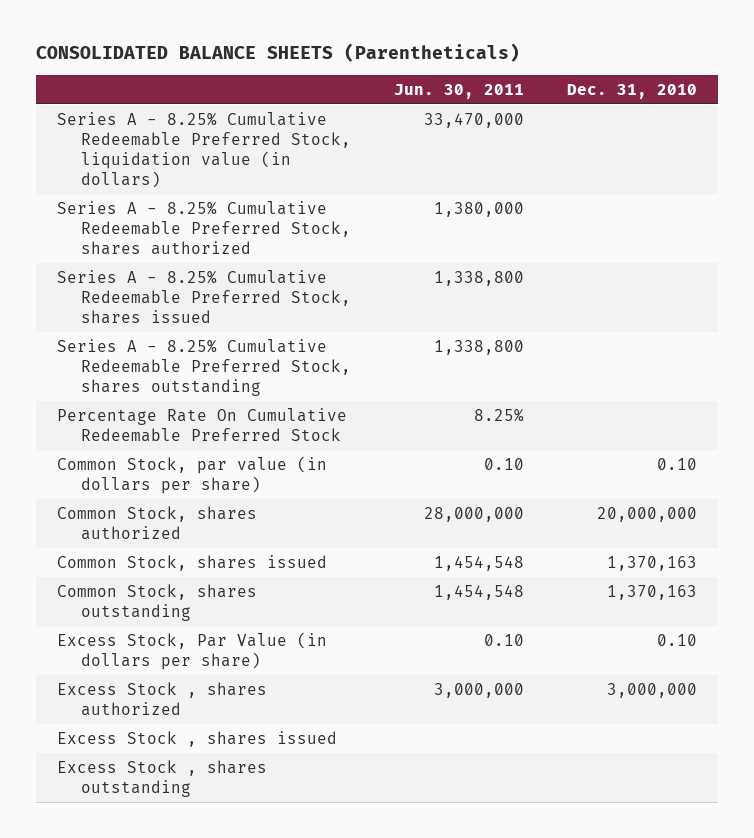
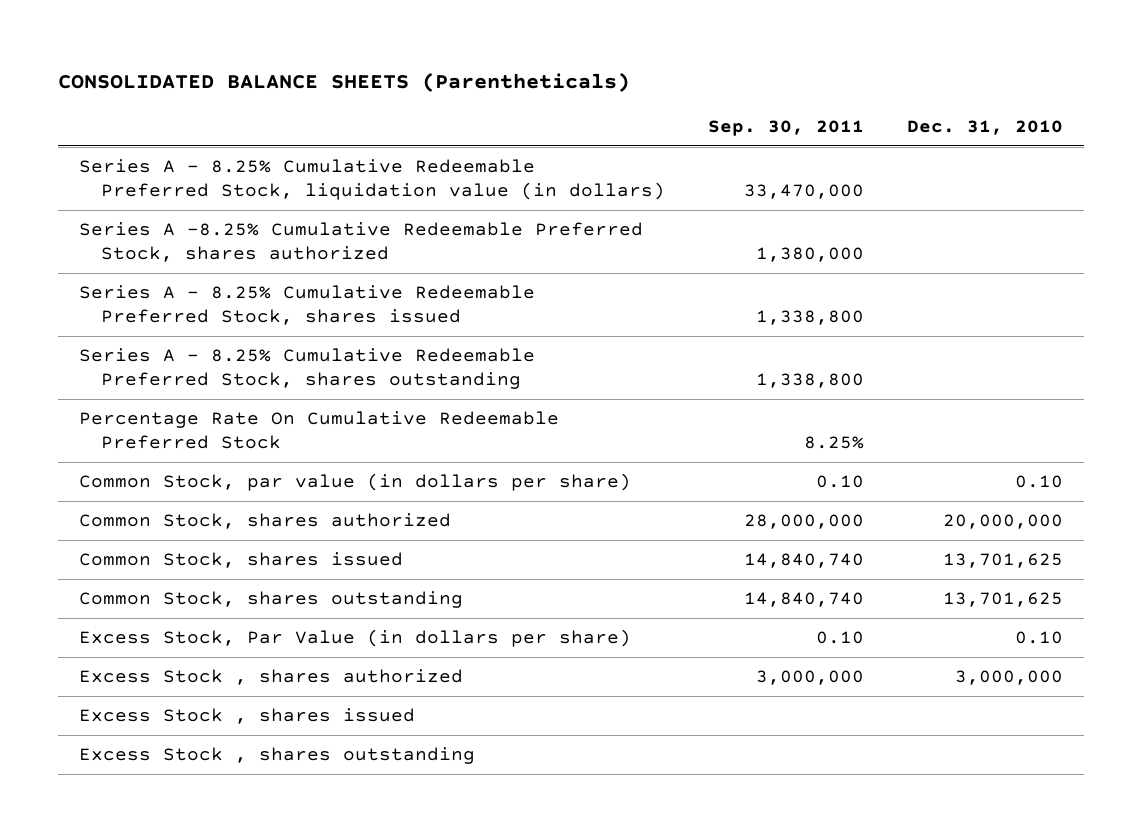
[393,83,524,99] Jun. 30, 2011 -> none
none -> [707,119,864,136] Sep. 30, 2011
[57,200,351,255] Series A - 8.25% Cumulative Redeemable Preferred Stock, shares authorized -> [79,222,644,263] Series A -8.25% Cumulative Redeemable Preferred Stock, shares authorized
[606,555,697,571] 1,370,163 -> [942,553,1063,569] 13,701,625
[606,584,697,600] 1,370,163 -> [942,592,1063,608] 13,701,625

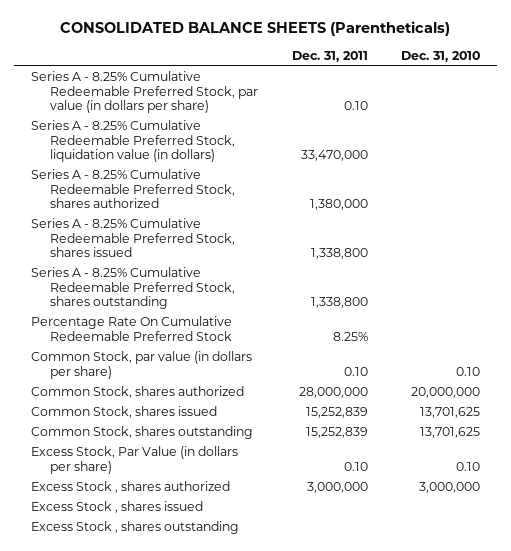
[707,119,864,136] Sep. 30, 2011 -> none
none -> [291,51,368,63] Dec. 31, 2011
none -> [30,71,258,114] Series A - 8.25% Cumulative Redeemable Preferred Stock, par value (in dollars per share)
[79,222,644,263] Series A -8.25% Cumulative Redeemable Preferred Stock, shares authorized -> [30,169,235,209] Series A - 8.25% Cumulative Redeemable Preferred Stock, shares authorized

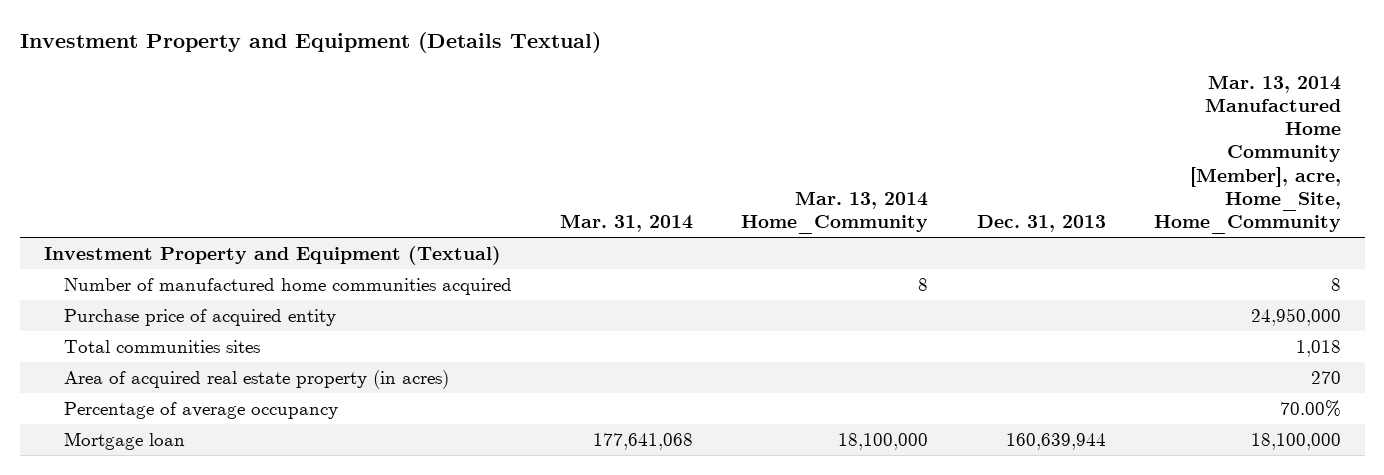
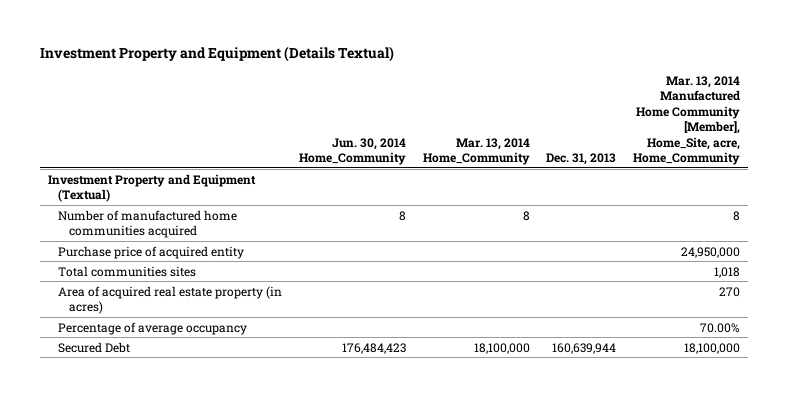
[560,214,694,233] Mar. 31, 2014 -> none
[1153,74,1341,235] Mar. 13, 2014 Manufactured Home Community [Member], acre, Home_Site, Home_Community -> none
none -> [298,137,406,165] Jun. 30, 2014 Home_Community
none -> [633,76,741,165] Mar. 13, 2014 Manufactured Home Community [Member], Home_Site, acre, Home_Community
[64,431,186,450] Mortgage loan -> [58,341,131,353] Secured Debt

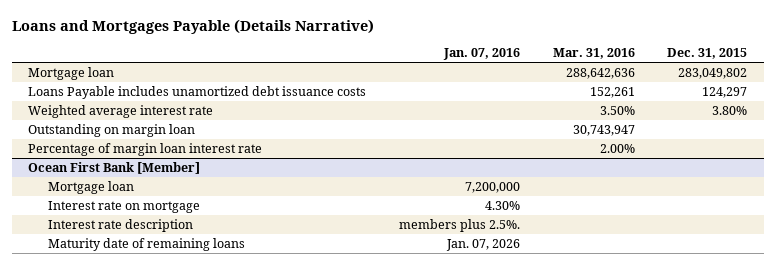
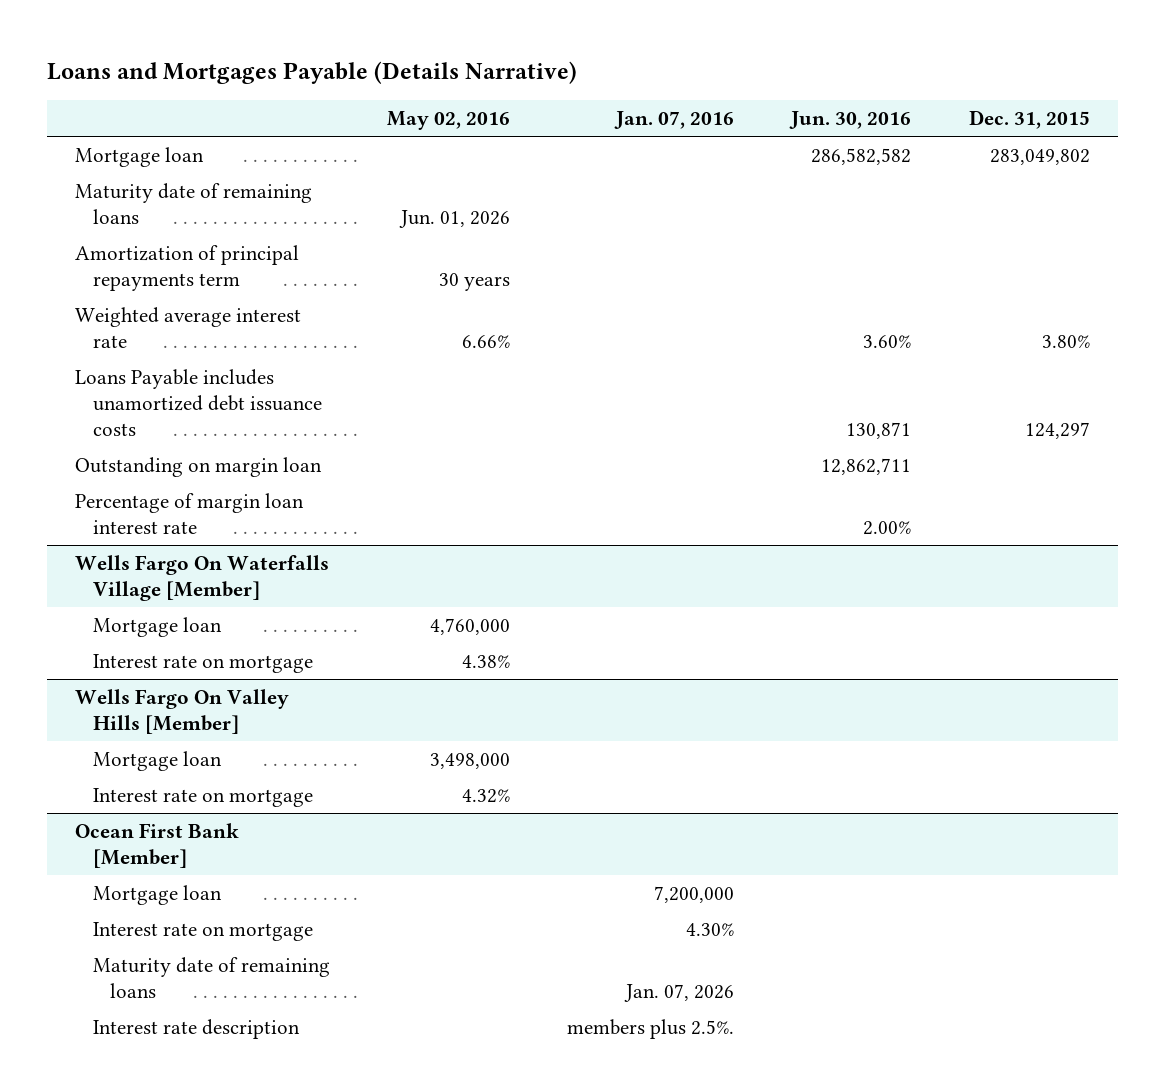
[552,48,635,60] Mar. 31, 2016 -> none
none -> [386,110,510,130] May 02, 2016
none -> [789,110,912,129] Jun. 30, 2016
none -> [75,182,313,224] Maturity date of remaining loans
none -> [75,244,300,291] Amortization of principal repayments term
[27,85,366,99] Loans Payable includes unamortized debt issuance costs -> [75,368,322,437] Loans Payable includes unamortized debt issuance costs
none -> [75,554,330,601] Wells Fargo On Waterfalls Village [Member]
none -> [92,616,222,637] Mortgage loan
none -> [92,653,313,673] Interest rate on mortgage
none -> [75,688,290,734] Wells Fargo On Valley Hills [Member]
none -> [92,750,222,771] Mortgage loan
none -> [92,787,313,807] Interest rate on mortgage
[47,218,193,232] Interest rate description -> [92,1018,300,1039] Interest rate description

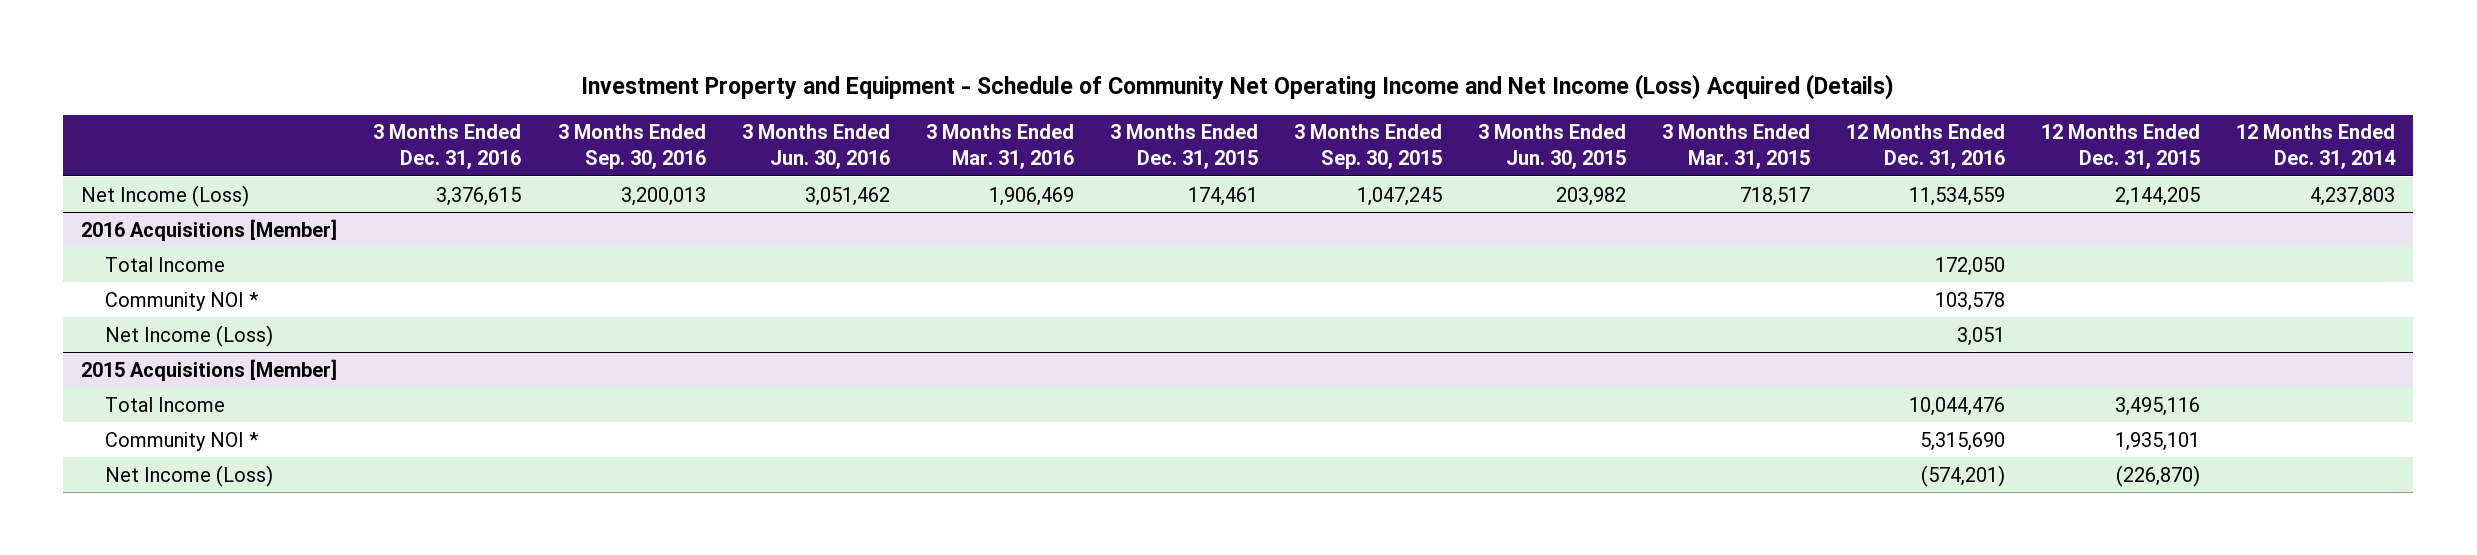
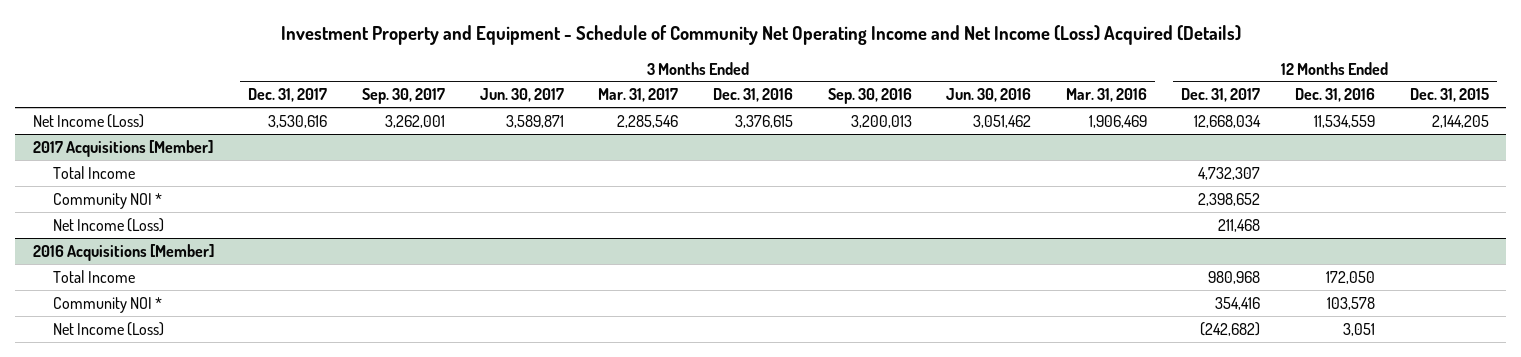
[1109,124,1258,170] 3 Months Ended Dec. 31, 2015 -> none
[1293,124,1442,170] 3 Months Ended Sep. 30, 2015 -> none
[1478,124,1627,170] 3 Months Ended Jun. 30, 2015 -> none
[1662,124,1811,170] 3 Months Ended Mar. 31, 2015 -> none
[2236,124,2397,170] 12 Months Ended Dec. 31, 2014 -> none
none -> [248,88,328,103] Dec. 31, 2017
none -> [361,88,445,105] Sep. 30, 2017
none -> [479,88,564,103] Jun. 30, 2017
none -> [598,88,679,103] Mar. 31, 2017
none -> [1181,88,1261,103] Dec. 31, 2017
none -> [32,139,213,157] 2017 Acquisitions [Member]
none -> [52,165,135,179] Total Income
none -> [52,192,162,209] Community NOI *
none -> [52,217,164,232] Net Income (Loss)
[81,358,338,381] 2015 Acquisitions [Member] -> none
[104,396,225,412] Total Income -> none
[104,431,259,451] Community NOI * -> none
[104,464,273,487] Net Income (Loss) -> none

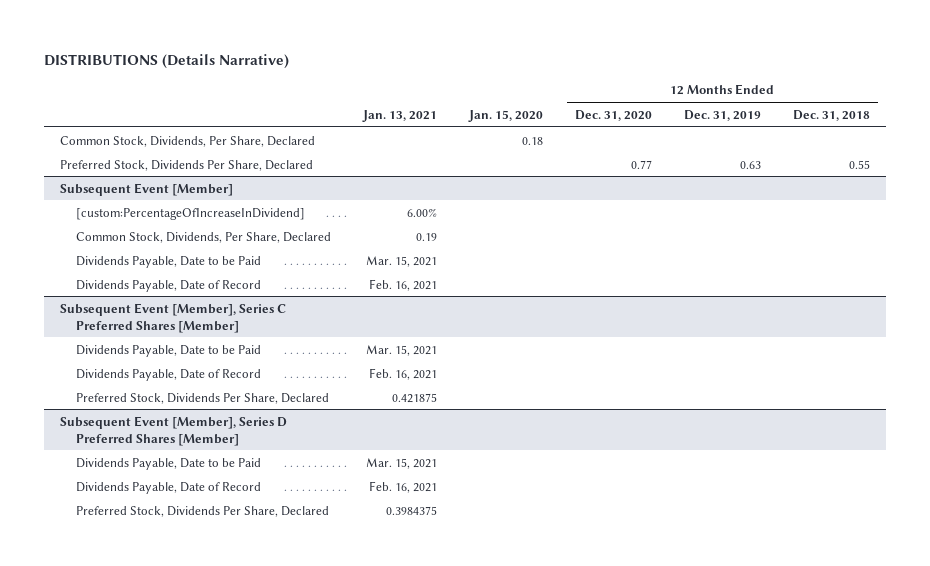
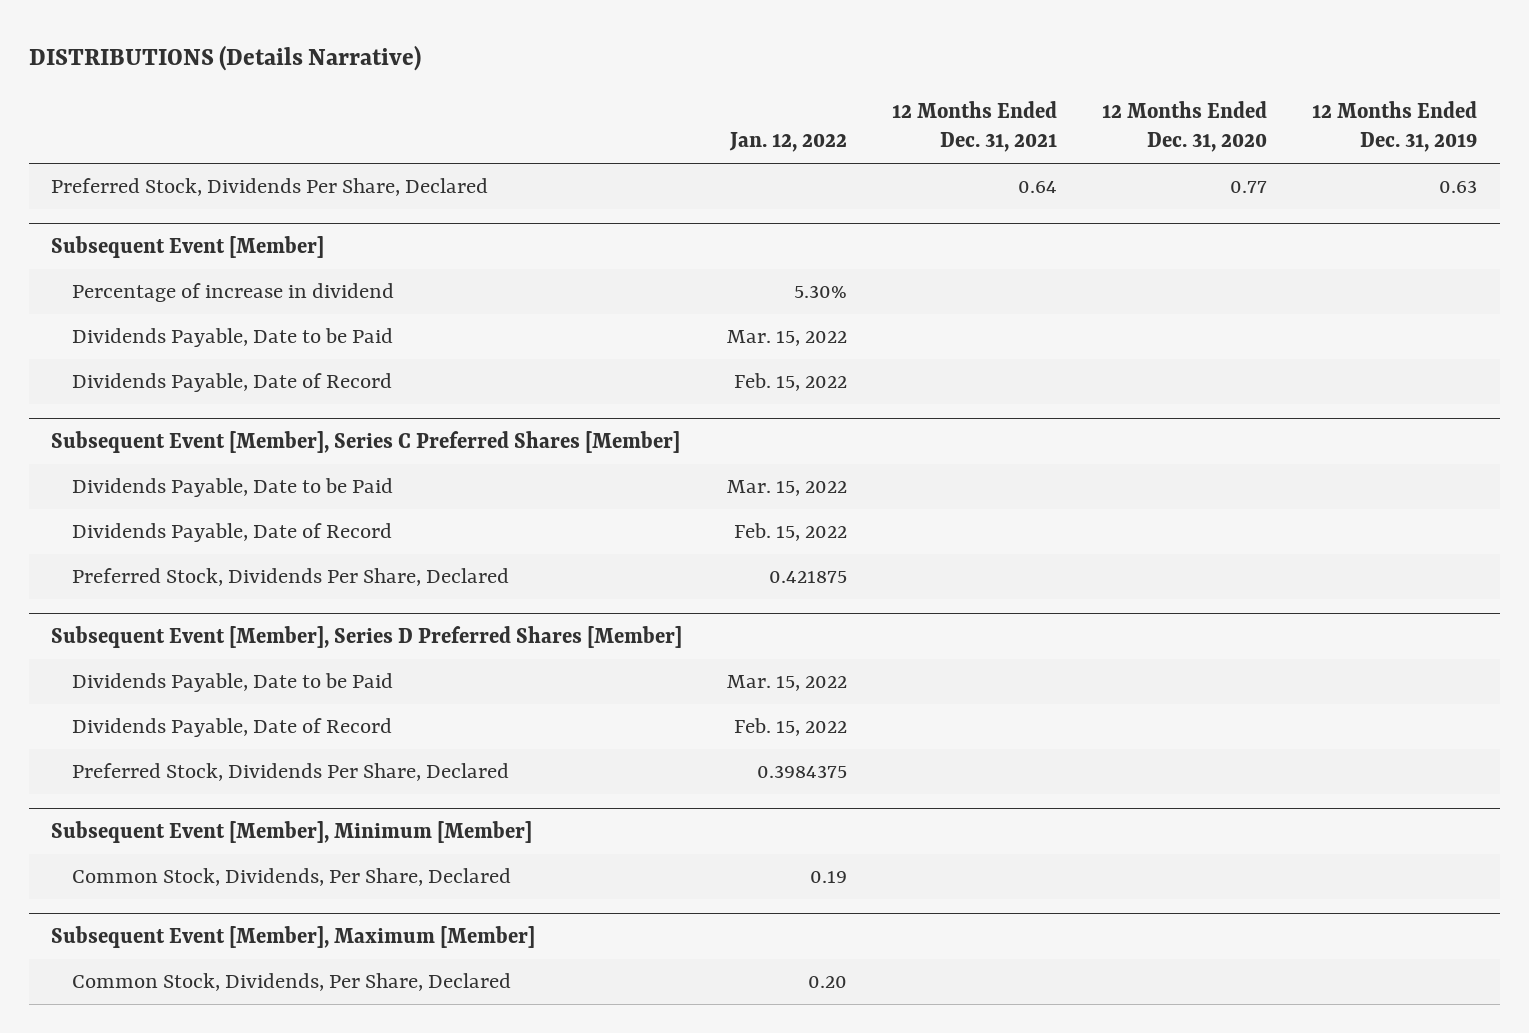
[361,109,437,122] Jan. 13, 2021 -> none
[467,109,543,122] Jan. 15, 2020 -> none
[792,109,870,121] Dec. 31, 2018 -> none
none -> [729,132,848,153] Jan. 12, 2022
none -> [892,100,1058,153] 12 Months Ended Dec. 31, 2021
[60,135,316,147] Common Stock, Dividends, Per Share, Declared -> none
[75,231,331,243] Common Stock, Dividends, Per Share, Declared -> none
[75,207,305,220] [custom:PercentageOfIncreaseInDividend] -> [71,283,394,303] Percentage of increase in dividend
none -> [51,820,533,843] Subsequent Event [Member], Minimum [Member]
none -> [71,868,511,887] Common Stock, Dividends, Per Share, Declared
none -> [51,925,536,948] Subsequent Event [Member], Maximum [Member]
none -> [71,973,511,992] Common Stock, Dividends, Per Share, Declared

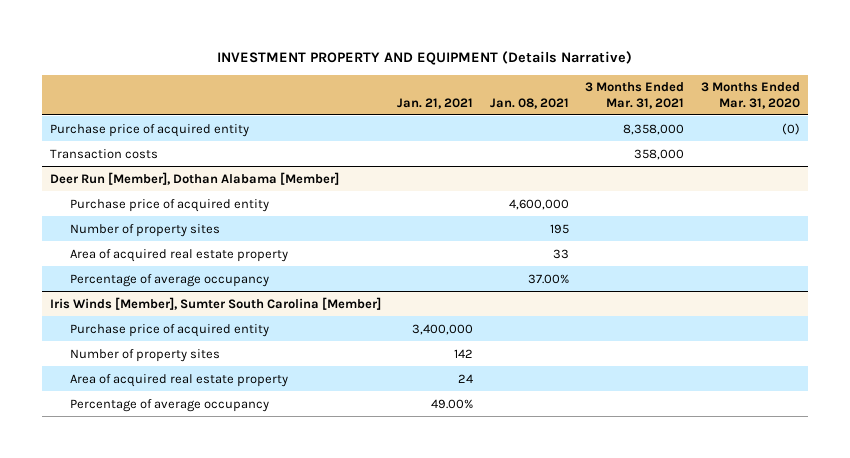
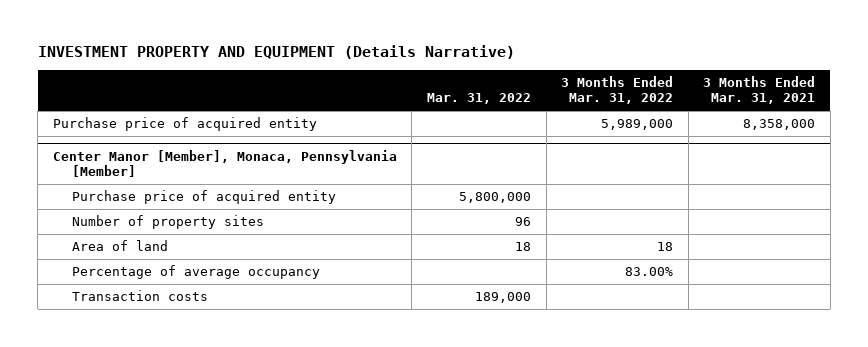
[397,97,474,109] Jan. 21, 2021 -> none
[489,97,569,109] Jan. 08, 2021 -> none
[700,82,800,109] 3 Months Ended Mar. 31, 2020 -> none
none -> [427,93,532,105] Mar. 31, 2022
none -> [561,75,674,105] 3 Months Ended Mar. 31, 2022
[50,148,159,159] Transaction costs -> none
[50,171,340,185] Deer Run [Member], Dothan Alabama [Member] -> none
[69,198,269,212] Purchase price of acquired entity -> none
[69,223,220,237] Number of property sites -> none
[69,248,288,262] Area of acquired real estate property -> none
[69,273,269,287] Percentage of average occupancy -> none
[50,296,382,310] Iris Winds [Member], Sumter South Carolina [Member] -> none
[69,323,269,337] Purchase price of acquired entity -> none
[69,348,220,362] Number of property sites -> none
[69,373,288,387] Area of acquired real estate property -> none
[69,398,269,412] Percentage of average occupancy -> none
none -> [52,149,397,178] Center Manor [Member], Monaca, Pennsylvania [Member]
none -> [72,190,337,205] Purchase price of acquired entity
none -> [72,215,265,230] Number of property sites
none -> [72,240,169,252] Area of land
none -> [72,265,321,280] Percentage of average occupancy
none -> [72,290,209,302] Transaction costs

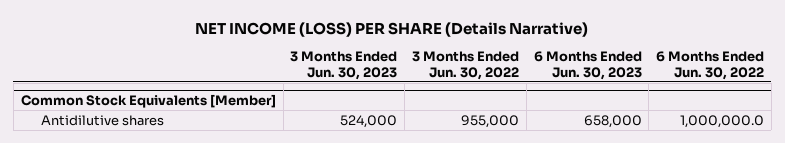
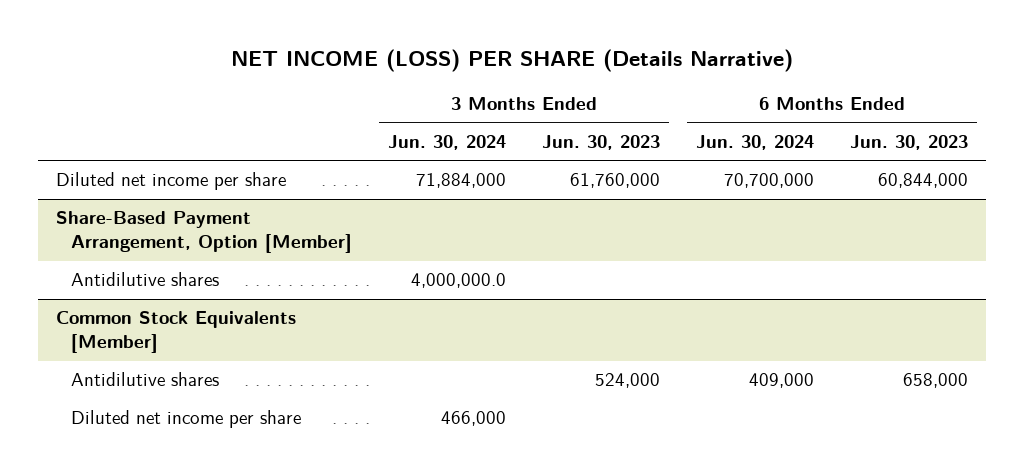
[411,51,519,80] 3 Months Ended Jun. 30, 2022 -> none
[656,51,765,80] 6 Months Ended Jun. 30, 2022 -> none
none -> [387,134,506,150] Jun. 30, 2024
none -> [695,134,814,150] Jun. 30, 2024
none -> [55,172,286,191] Diluted net income per share
none -> [55,211,352,254] Share-Based Payment Arrangement, Option [Member]
none -> [70,272,219,287] Antidilutive shares
none -> [70,410,301,429] Diluted net income per share

